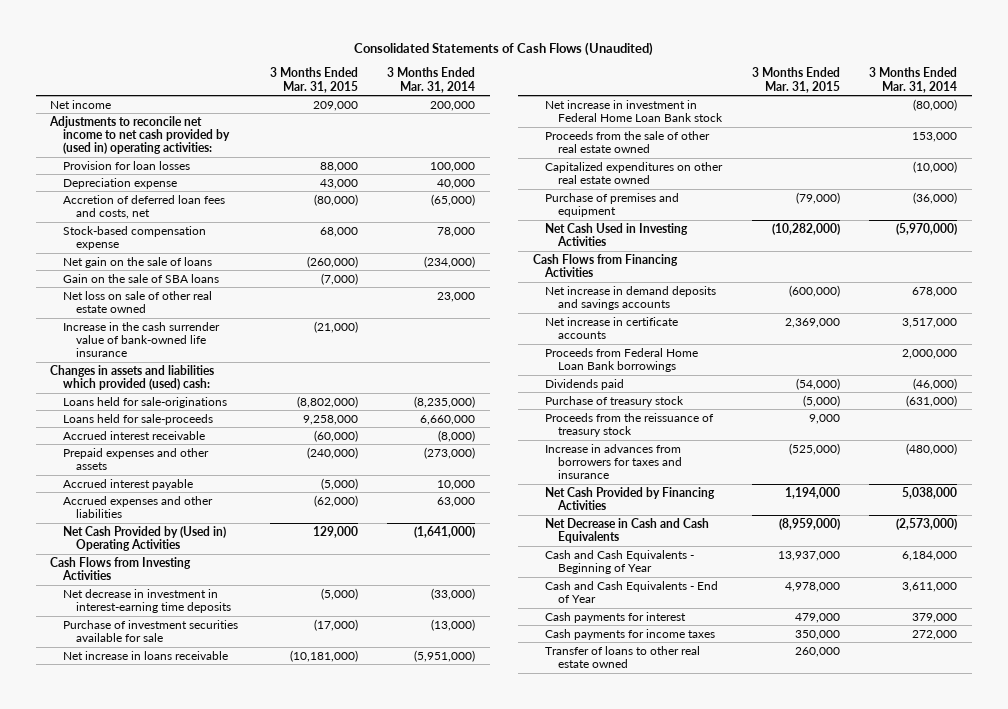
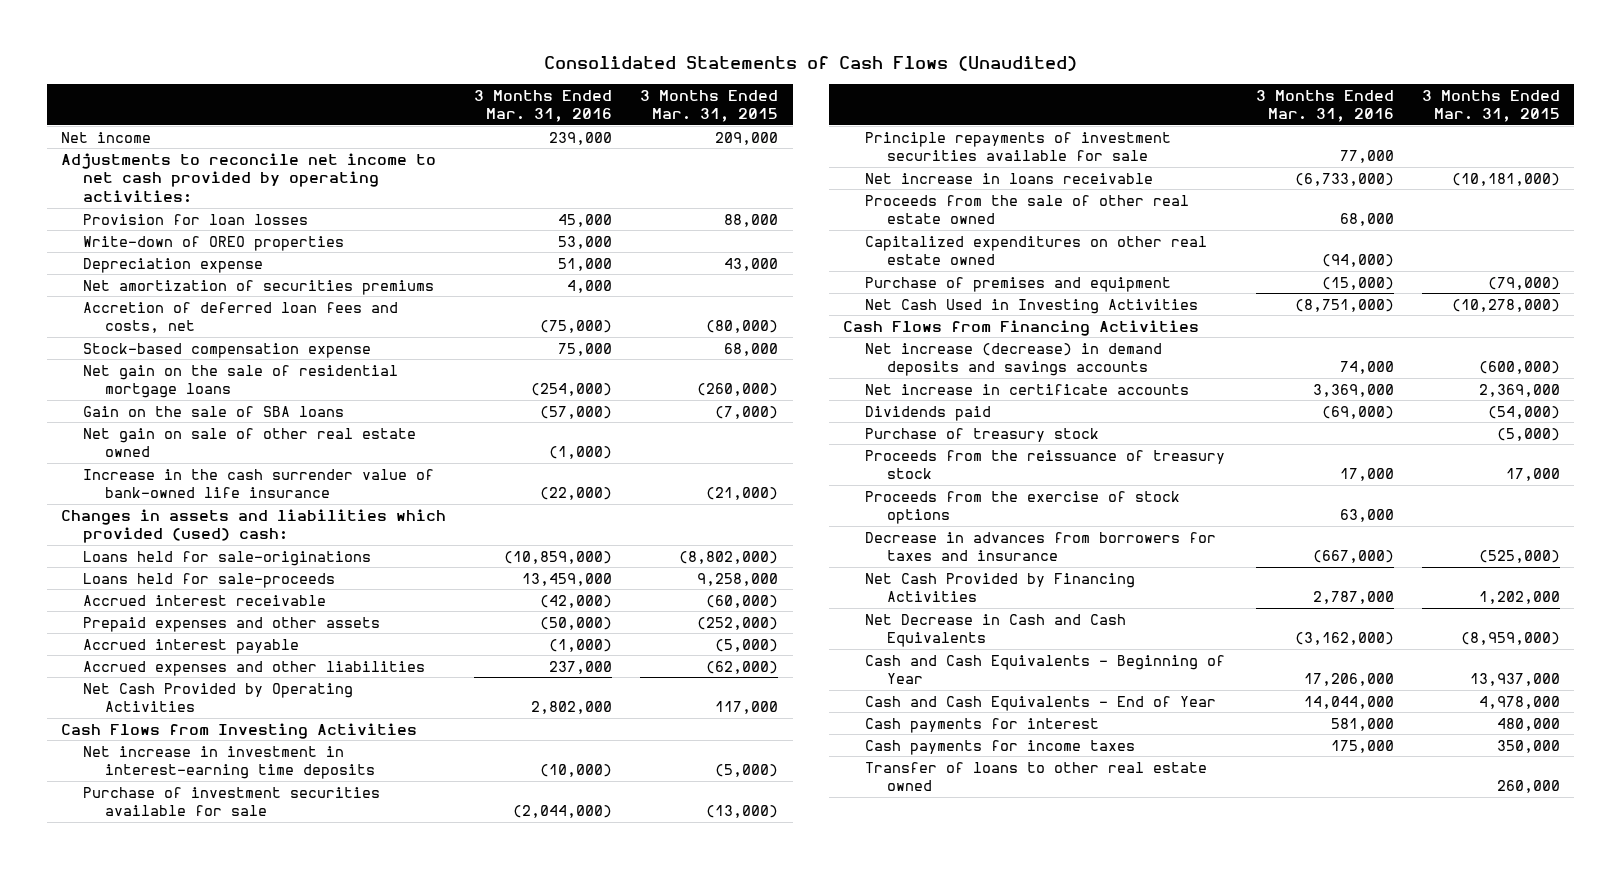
[387,67,476,93] 3 Months Ended Mar. 31, 2014 -> none
none -> [474,89,613,123] 3 Months Ended Mar. 31, 2016
[49,115,231,155] Adjustments to reconcile net income to net cash provided by (used in) operating activities: -> [61,152,437,204] Adjustments to reconcile net income to net cash provided by operating activities:
none -> [83,235,345,251] Write-down of OREO properties
none -> [83,279,435,295] Net amortization of securities premiums
[63,256,213,268] Net gain on the sale of loans -> [83,364,399,399] Net gain on the sale of residential mortgage loans
[63,290,213,313] Net loss on sale of other real estate owned -> [83,427,417,458] Net gain on sale of other real estate owned
[306,446,358,459] (240,000) -> [697,616,779,630] (252,000)
[63,525,227,551] Net Cash Provided by (Used in) Operating Activities -> [83,682,354,713] Net Cash Provided by Operating Activities
[312,525,358,538] 129,000 -> [715,701,779,715] 117,000
[63,588,231,613] Net decrease in investment in interest-earning time deposits -> [83,745,376,780] Net increase in investment in interest-earning time deposits
[313,618,358,631] (17,000) -> [706,805,779,819] (13,000)
none -> [864,131,1171,162] Principle repayments of investment securities available for sale
[545,99,723,122] Net increase in investment in Federal Home Loan Bank stock -> none
[771,222,840,235] (10,282,000) -> [1451,298,1560,312] (10,278,000)
[545,285,717,310] Net increase in demand deposits and savings accounts -> [864,342,1162,377] Net increase (decrease) in demand deposits and savings accounts
[545,347,699,372] Proceeds from Federal Home Loan Bank borrowings -> none
[808,413,840,424] 9,000 -> [1505,468,1560,482] 17,000
none -> [864,490,1180,525] Proceeds from the exercise of stock options
[545,443,682,480] Increase in advances from borrowers for taxes and insurance -> [864,531,1216,562] Decrease in advances from borrowers for taxes and insurance
[784,486,840,499] 1,194,000 -> [1478,591,1560,605] 1,202,000
[794,612,840,623] 479,000 -> [1496,717,1560,731] 480,000

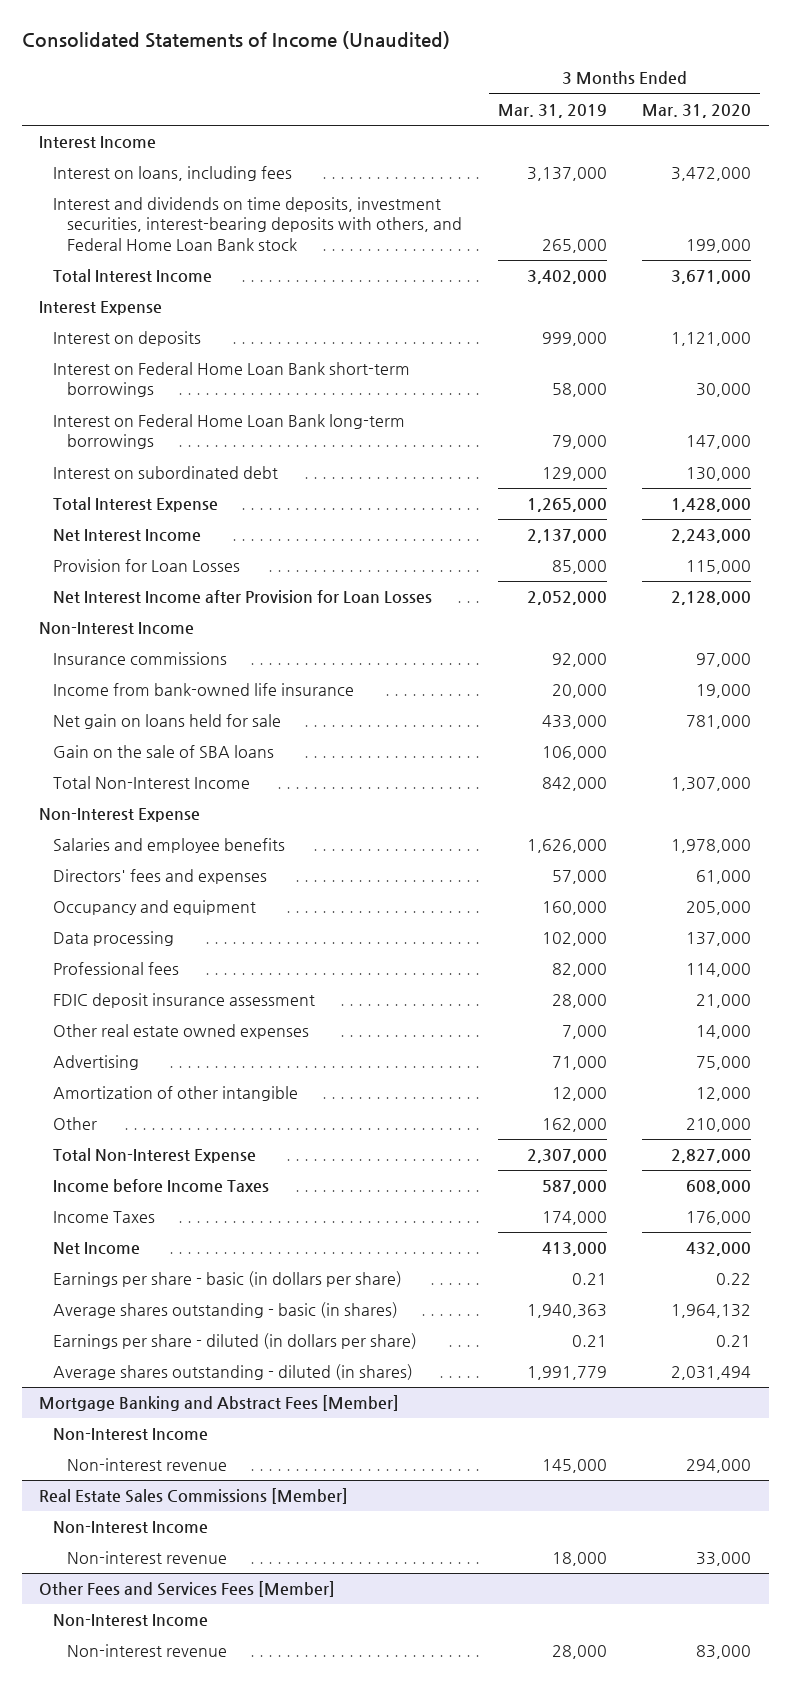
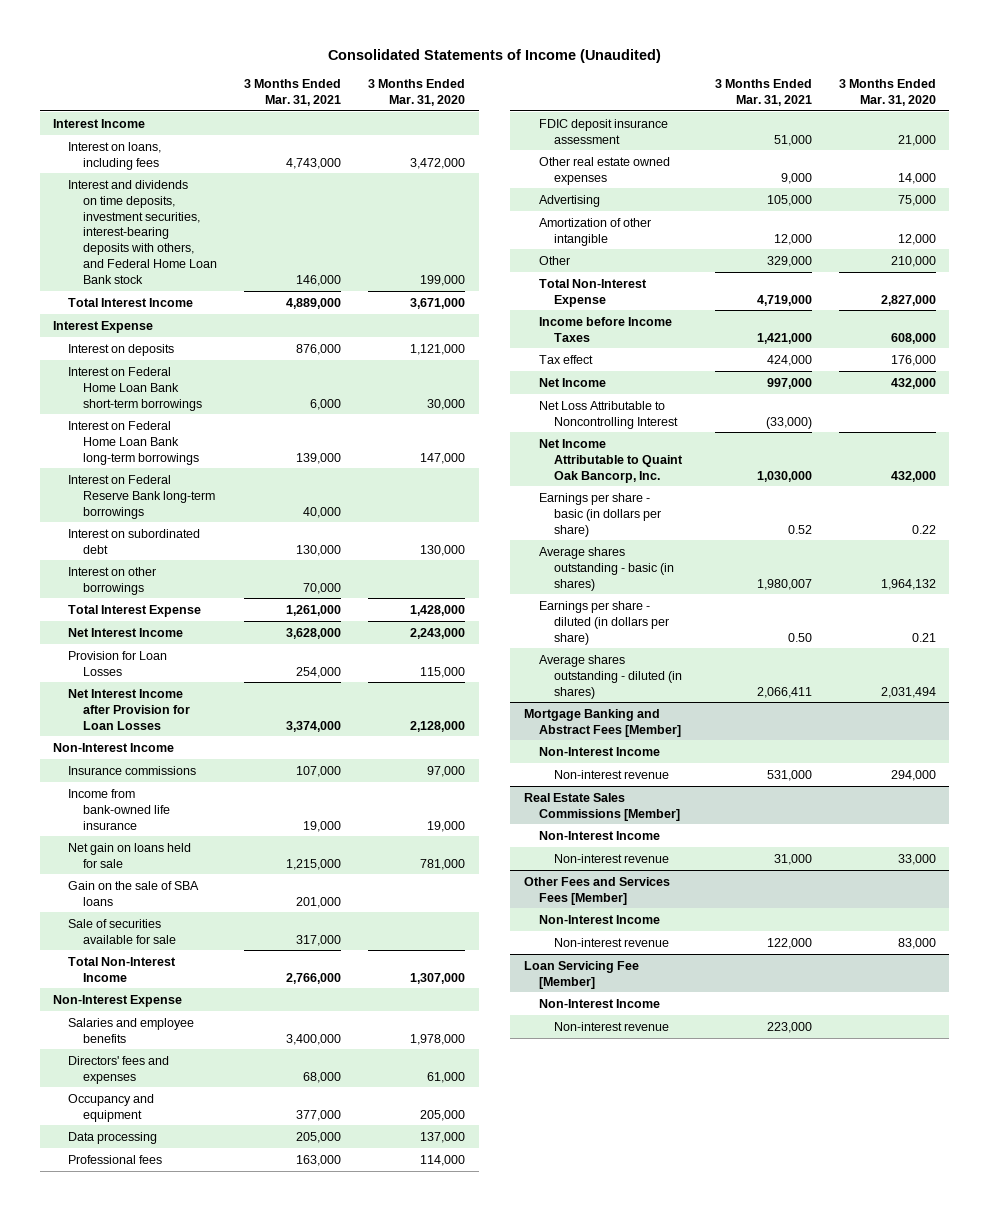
[497,103,607,118] Mar. 31, 2019 -> none
none -> [244,78,342,106] 3 Months Ended Mar. 31, 2021
none -> [68,474,216,519] Interest on Federal Reserve Bank long-term borrowings
none -> [68,566,157,595] Interest on other borrowings
none -> [68,918,177,944] Sale of securities available for sale
[53,1211,156,1224] Income Taxes -> [538,354,593,364] Tax effect
none -> [538,400,678,429] Net Loss Attributable to Noncontrolling Interest
none -> [538,438,683,483] Net Income Attributable to Quaint Oak Bancorp, Inc.
none -> [523,960,639,989] Loan Servicing Fee [Member]
none -> [538,998,660,1008] Non-Interest Income
none -> [553,1021,669,1031] Non-interest revenue

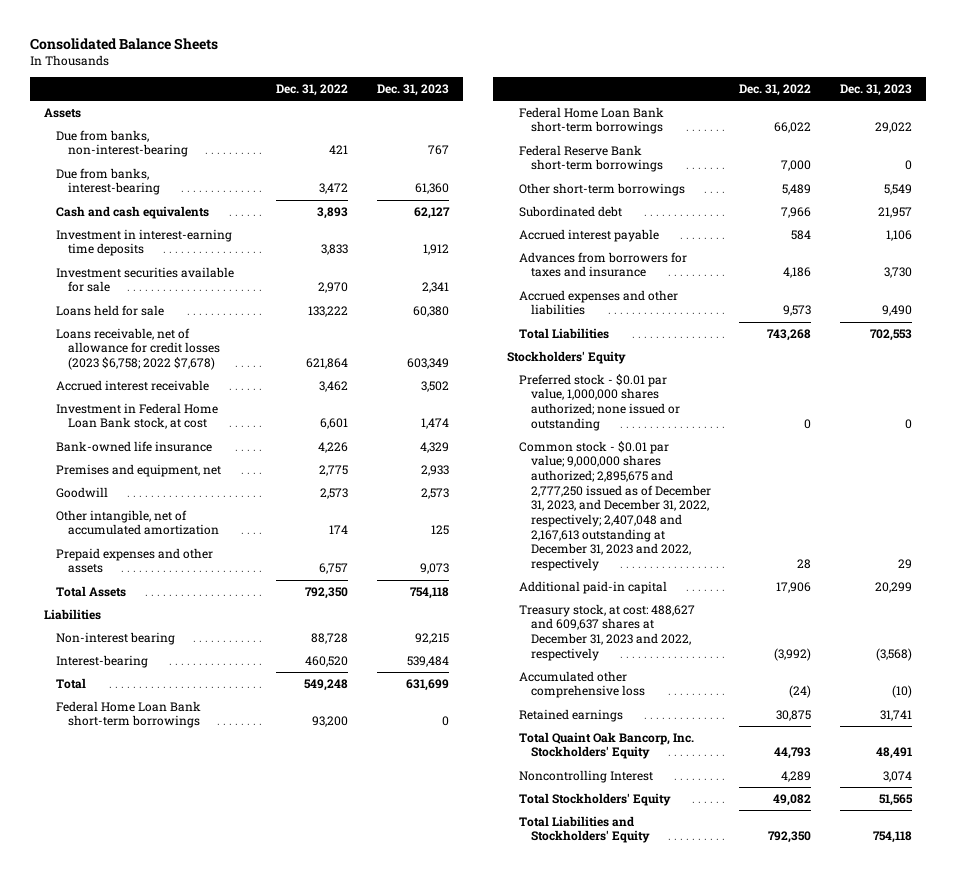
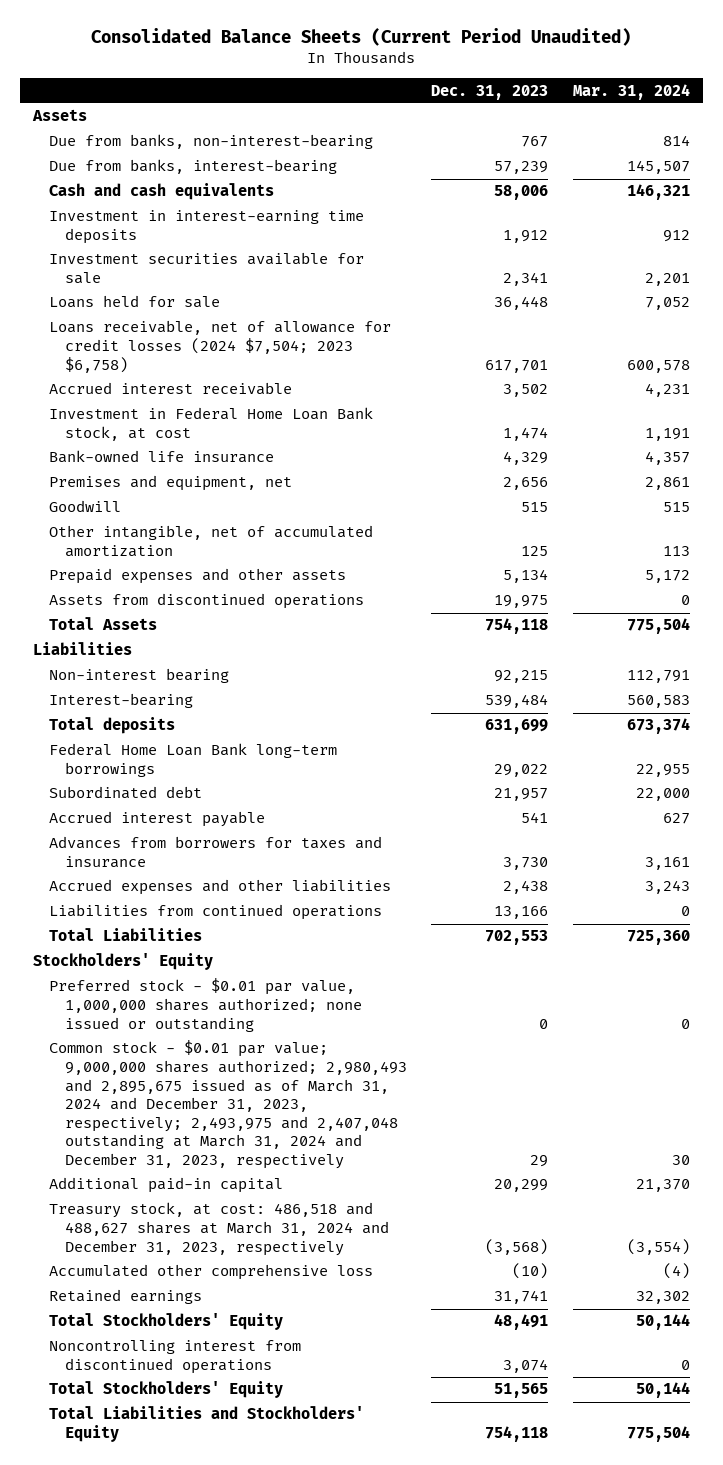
[29,37,218,50] Consolidated Balance Sheets -> [91,28,632,47] Consolidated Balance Sheets (Current Period Unaudited)
[276,83,349,96] Dec. 31, 2022 -> none
none -> [573,83,691,100] Mar. 31, 2024
[414,183,449,195] 61,360 -> [494,161,549,175] 57,239
[413,206,450,219] 62,127 -> [494,185,549,201] 58,006
[412,305,449,317] 60,380 -> [494,296,549,311] 36,448
[55,327,220,371] Loans receivable, net of allowance for credit losses (2023 $6,758; 2022 $7,678) -> [48,320,391,373] Loans receivable, net of allowance for credit losses (2024 $7,504; 2023 $6,758)
[406,358,449,370] 603,349 -> [485,359,549,373] 617,701
[420,464,449,476] 2,933 -> [503,477,549,491] 2,656
[420,487,449,499] 2,573 -> [521,502,549,513] 515
[419,563,449,575] 9,073 -> [503,569,549,584] 5,134
none -> [48,593,364,610] Assets from discontinued operations
[55,700,201,729] Federal Home Loan Bank short-term borrowings -> none
[518,106,664,135] Federal Home Loan Bank short-term borrowings -> none
[518,182,685,196] Other short-term borrowings -> none
[55,677,86,689] Total -> [48,717,175,735] Total deposits
[518,144,663,173] Federal Reserve Bank short-term borrowings -> [48,743,337,778] Federal Home Loan Bank long-term borrowings
[904,160,912,171] 0 -> [494,764,549,778] 29,022
[885,229,912,241] 1,106 -> [521,812,549,824] 541
[881,305,912,317] 9,490 -> [503,880,549,895] 2,438
none -> [48,904,382,921] Liabilities from continued operations
[518,440,711,571] Common stock - $0.01 par value; 9,000,000 shares authorized; 2,895,675 and 2,777,250 issued as of December 31, 2023, and December 31, 2022, respectively; 2,407,048 and 2,167,613 outstanding at December 31, 2023 and 2022, respectively -> [48,1040,407,1169] Common stock - $0.01 par value; 9,000,000 shares authorized; 2,980,493 and 2,895,675 issued as of March 31, 2024 and December 31, 2023, respectively; 2,493,975 and 2,407,048 outstanding at March 31, 2024 and December 31, 2023, respectively
[518,603,695,661] Treasury stock, at cost: 488,627 and 609,637 shares at December 31, 2023 and 2022, respectively -> [48,1202,389,1256] Treasury stock, at cost: 486,518 and 488,627 shares at March 31, 2024 and December 31, 2023, respectively
[518,731,694,760] Total Quaint Oak Bancorp, Inc. Stockholders' Equity -> [48,1313,283,1331] Total Stockholders' Equity
[518,769,653,783] Noncontrolling Interest -> [48,1340,301,1375] Noncontrolling interest from discontinued operations

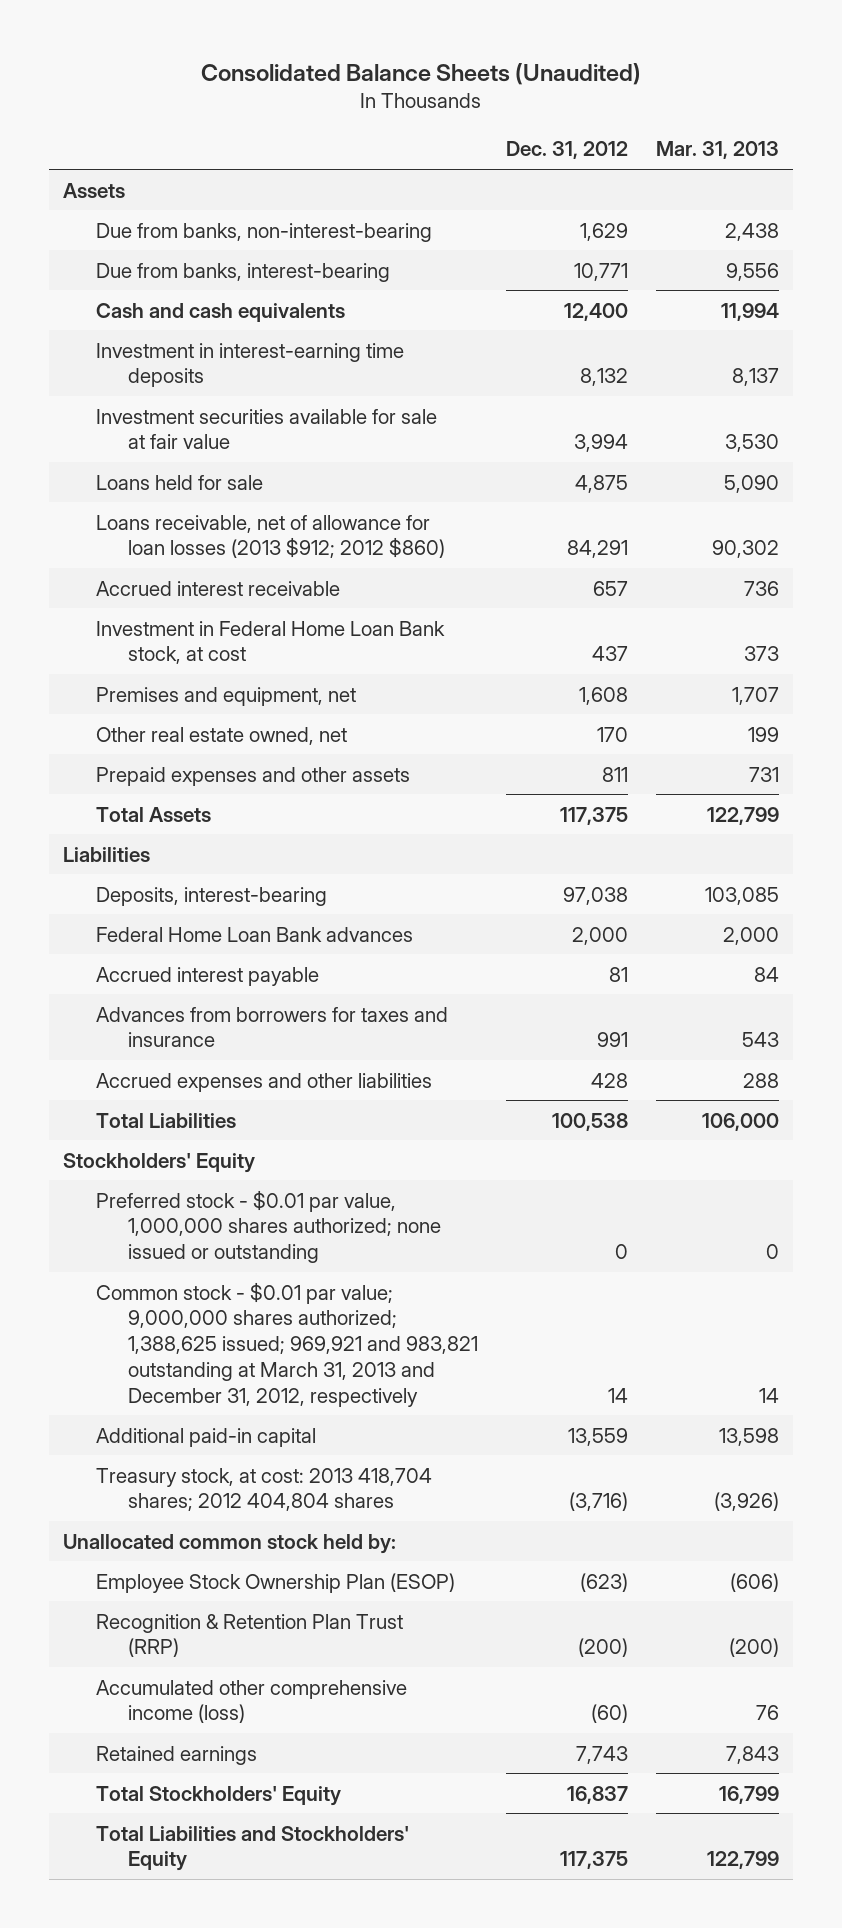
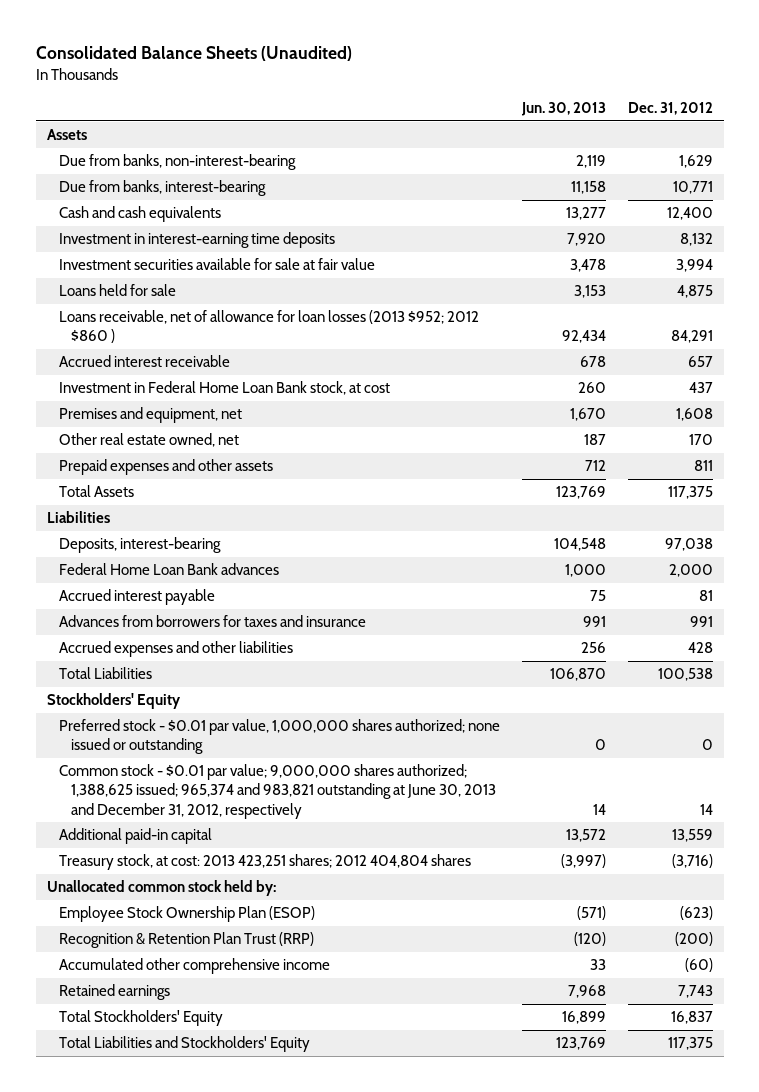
[655,141,779,160] Mar. 31, 2013 -> none
none -> [520,102,606,117] Jun. 30, 2013
[95,514,445,559] Loans receivable, net of allowance for loan losses (2013 $912; 2012 $860) -> [58,310,479,344] Loans receivable, net of allowance for loan losses (2013 $952; 2012 $860 )
[95,1281,478,1407] Common stock - $0.01 par value; 9,000,000 shares authorized; 1,388,625 issued; 969,921 and 983,821 outstanding at March 31, 2013 and December 31, 2012, respectively -> [58,764,496,819] Common stock - $0.01 par value; 9,000,000 shares authorized; 1,388,625 issued; 965,374 and 983,821 outstanding at June 30, 2013 and December 31, 2012, respectively
[95,1467,432,1512] Treasury stock, at cost: 2013 418,704 shares; 2012 404,804 shares -> [58,854,471,871] Treasury stock, at cost: 2013 423,251 shares; 2012 404,804 shares
[95,1679,407,1724] Accumulated other comprehensive income (loss) -> [58,958,330,975] Accumulated other comprehensive income

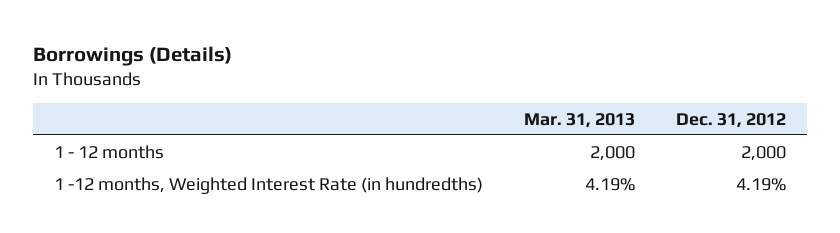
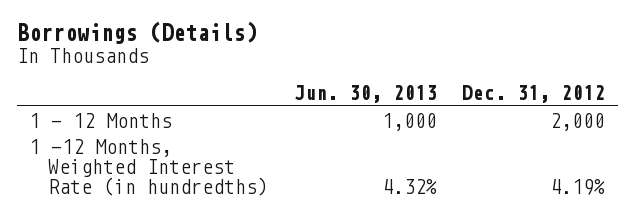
[524,112,636,128] Mar. 31, 2013 -> none
none -> [293,84,437,103] Jun. 30, 2013
[54,144,165,159] 1 - 12 months -> [29,112,173,128] 1 - 12 Months
[54,176,484,194] 1 -12 months, Weighted Interest Rate (in hundredths) -> [29,138,268,196] 1 -12 Months, Weighted Interest Rate (in hundredths)

